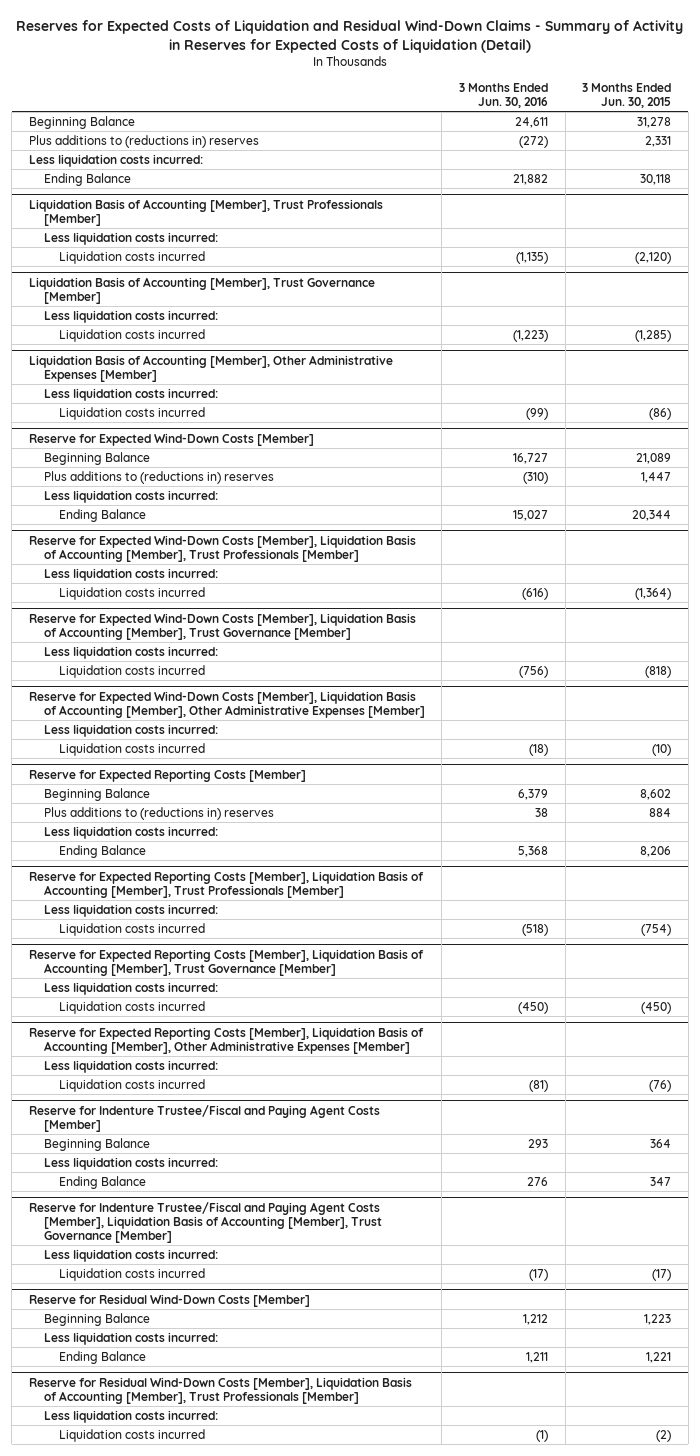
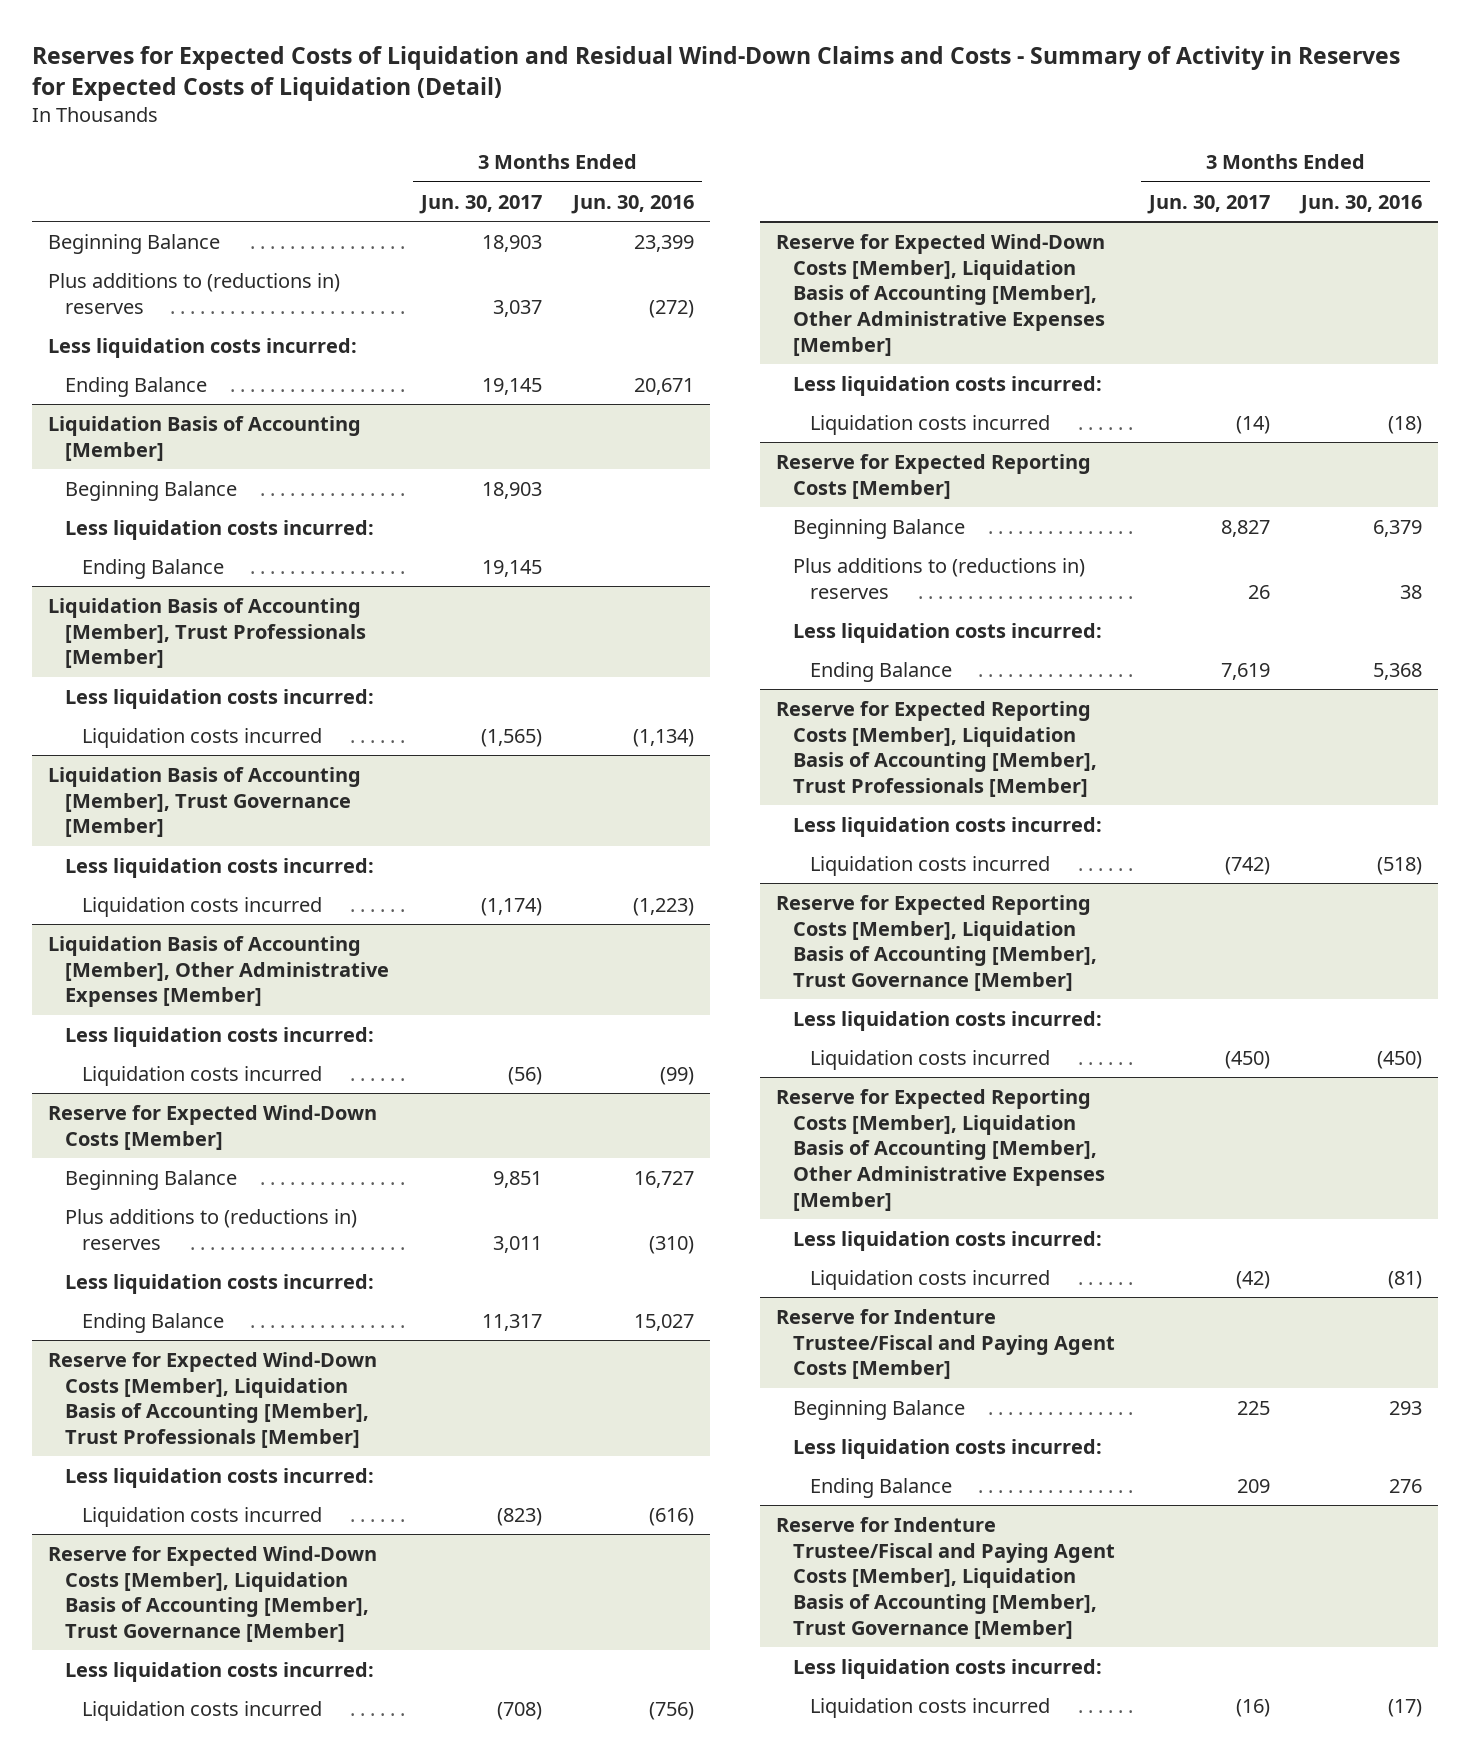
[16,19,684,53] Reserves for Expected Costs of Liquidation and Residual Wind-Down Claims - Summary of Activity in Reserves for Expected Costs of Liquidation (Detail) -> [32,45,1401,101] Reserves for Expected Costs of Liquidation and Residual Wind-Down Claims and Costs - Summary of Activity in Reserves for Expected Costs of Liquidation (Detail)
[582,82,672,108] 3 Months Ended Jun. 30, 2015 -> none
none -> [418,194,542,214] Jun. 30, 2017
[514,116,548,128] 24,611 -> [634,234,695,252] 23,399
[512,173,548,185] 21,882 -> [634,377,695,395] 20,671
none -> [48,415,362,461] Liquidation Basis of Accounting [Member]
none -> [65,480,238,501] Beginning Balance
none -> [65,519,375,540] Less liquidation costs incurred:
none -> [81,558,224,579] Ending Balance
[515,251,548,264] (1,135) -> [633,728,695,747] (1,134)
[29,1293,311,1307] Reserve for Residual Wind-Down Costs [Member] -> none
[43,1312,150,1326] Beginning Balance -> none
[43,1331,218,1345] Less liquidation costs incurred: -> none
[58,1350,146,1364] Ending Balance -> none
[29,1376,413,1404] Reserve for Residual Wind-Down Costs [Member], Liquidation Basis of Accounting [Member], Trust Professionals [Member] -> none
[43,1409,218,1423] Less liquidation costs incurred: -> none
[58,1428,205,1442] Liquidation costs incurred -> none

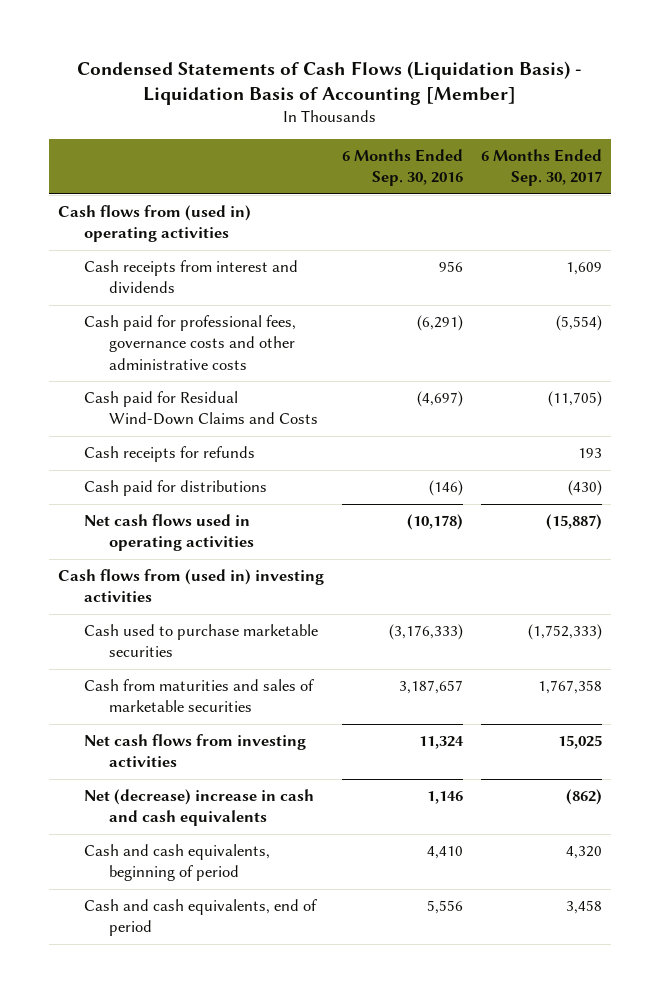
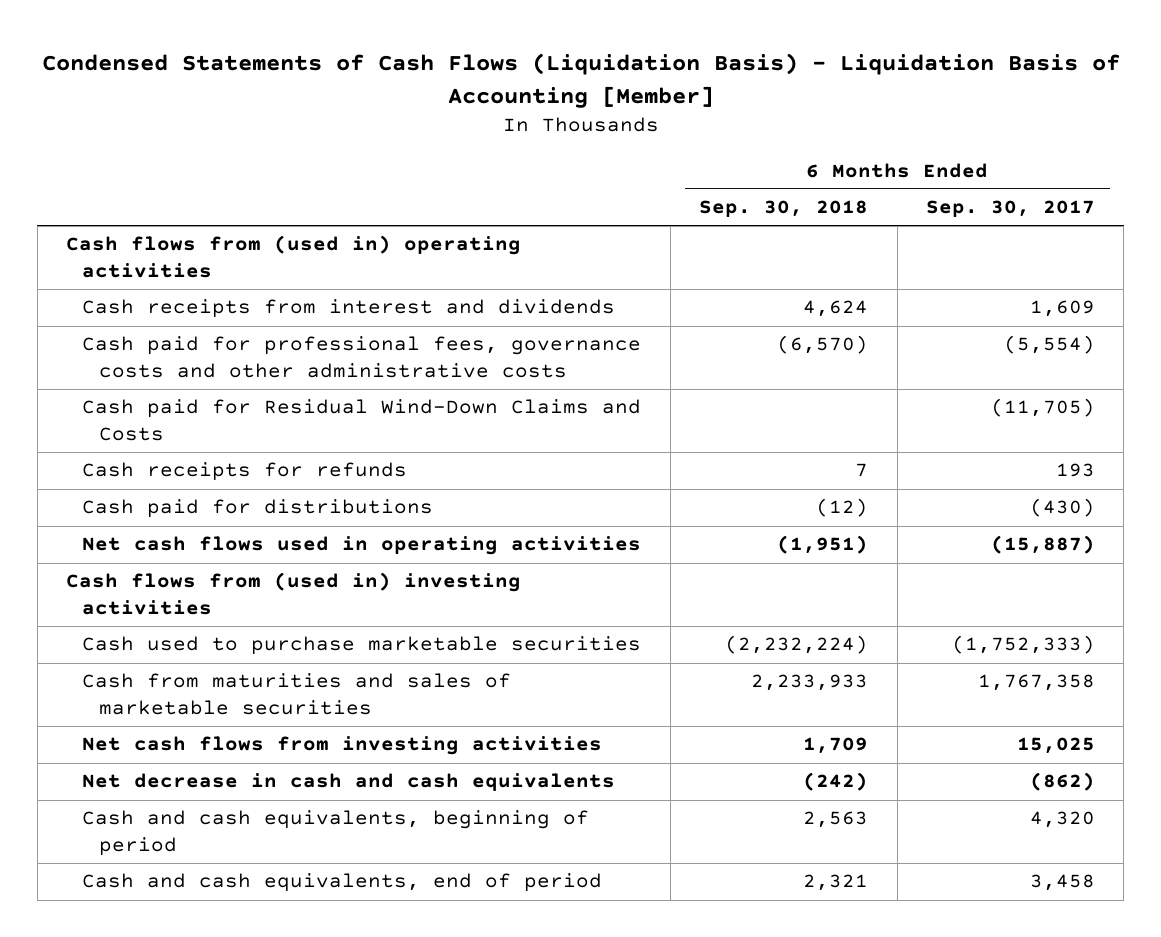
[342,148,464,187] 6 Months Ended Sep. 30, 2016 -> none
none -> [699,200,869,218] Sep. 30, 2018
[83,789,314,827] Net (decrease) increase in cash and cash equivalents -> [82,773,616,792] Net decrease in cash and cash equivalents

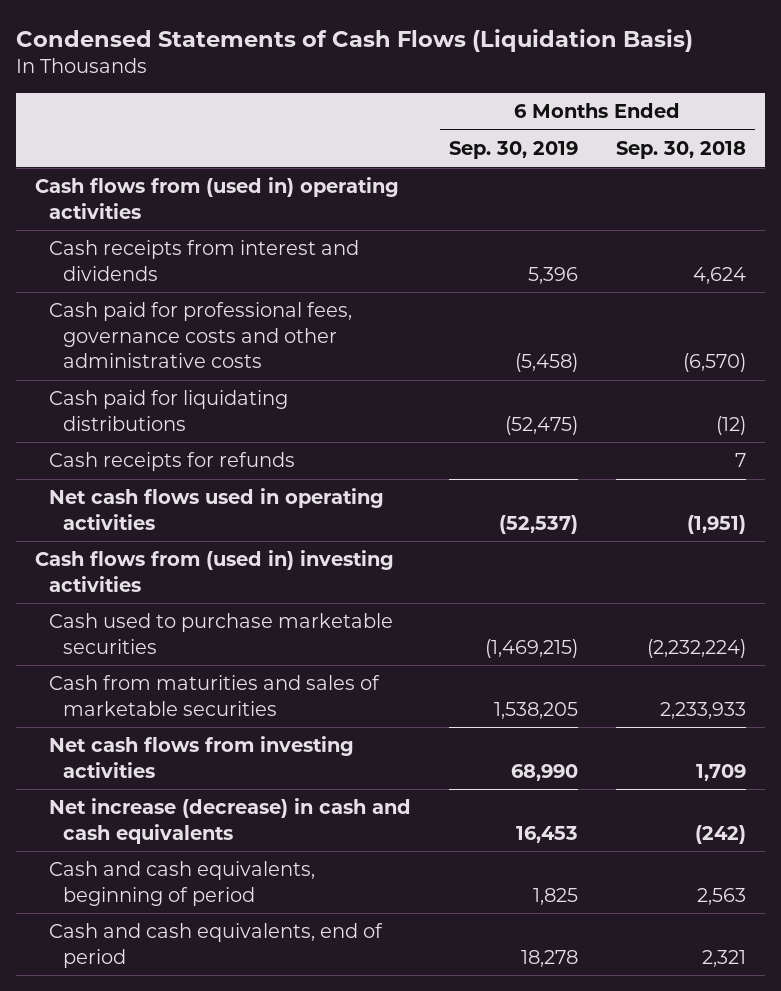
[41,53,1120,108] Condensed Statements of Cash Flows (Liquidation Basis) - Liquidation Basis of Accounting [Member] -> [15,28,693,52] Condensed Statements of Cash Flows (Liquidation Basis)
[926,200,1096,218] Sep. 30, 2017 -> none
none -> [449,141,579,160] Sep. 30, 2019
[82,399,642,442] Cash paid for Residual Wind-Down Claims and Costs -> none
none -> [49,390,289,431] Cash paid for liquidating distributions
[82,499,434,519] Cash paid for distributions -> none
[82,773,616,792] Net decrease in cash and cash equivalents -> [49,798,412,844] Net increase (decrease) in cash and cash equivalents

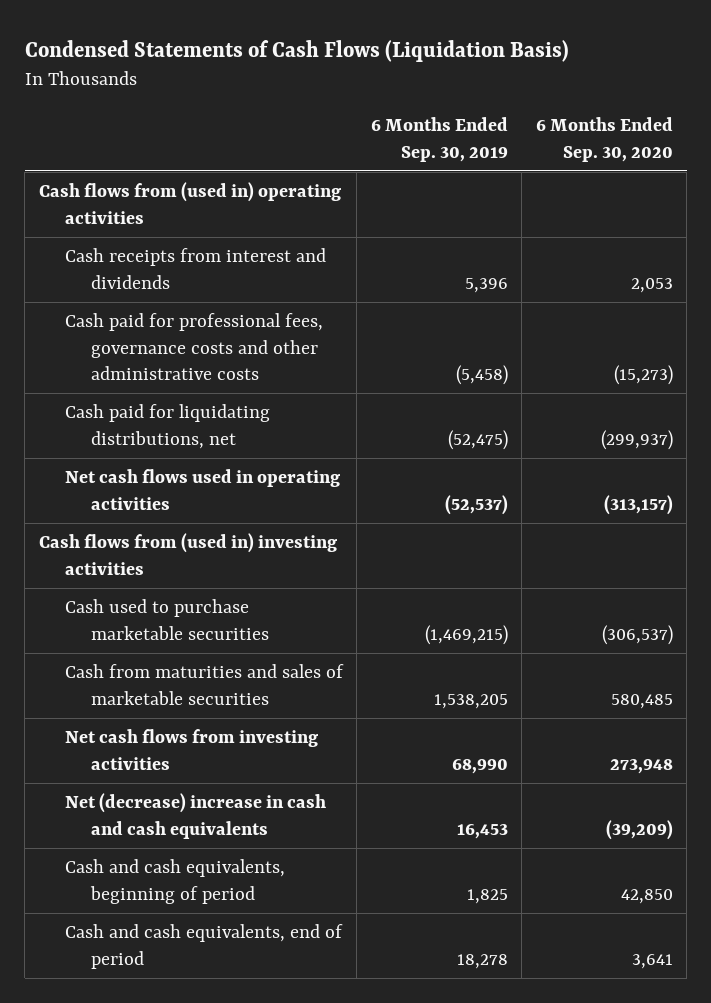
[615,141,746,160] Sep. 30, 2018 -> none
none -> [535,116,673,162] 6 Months Ended Sep. 30, 2020
[49,452,296,472] Cash receipts for refunds -> none
[49,390,289,431] Cash paid for liquidating distributions -> [64,404,270,449] Cash paid for liquidating distributions, net
[49,798,412,844] Net increase (decrease) in cash and cash equivalents -> [64,793,326,839] Net (decrease) increase in cash and cash equivalents

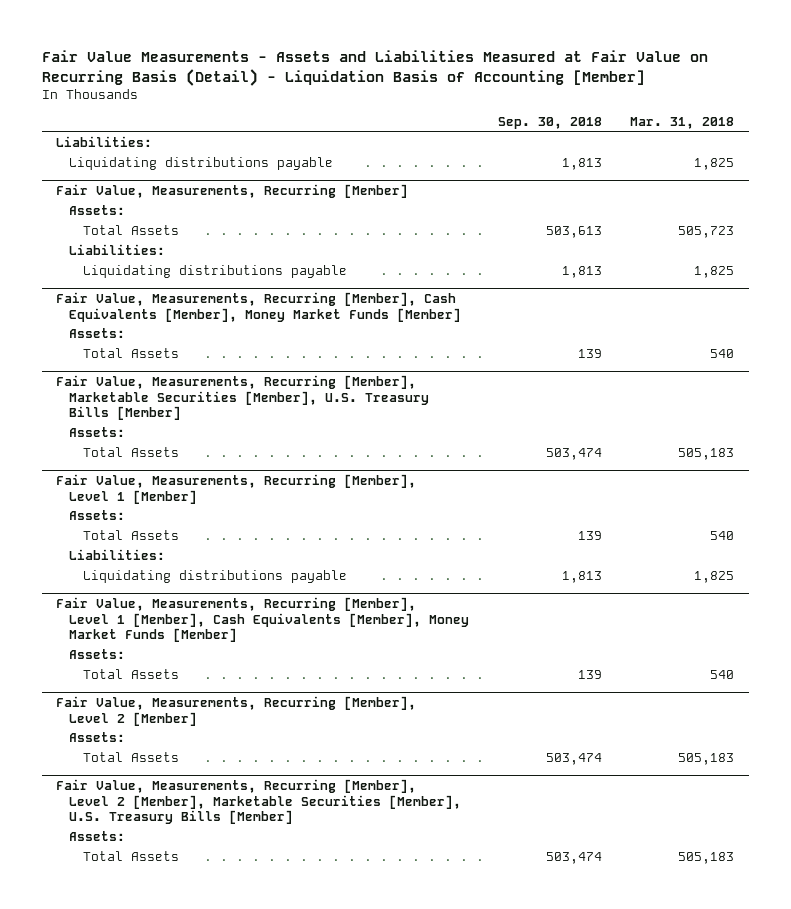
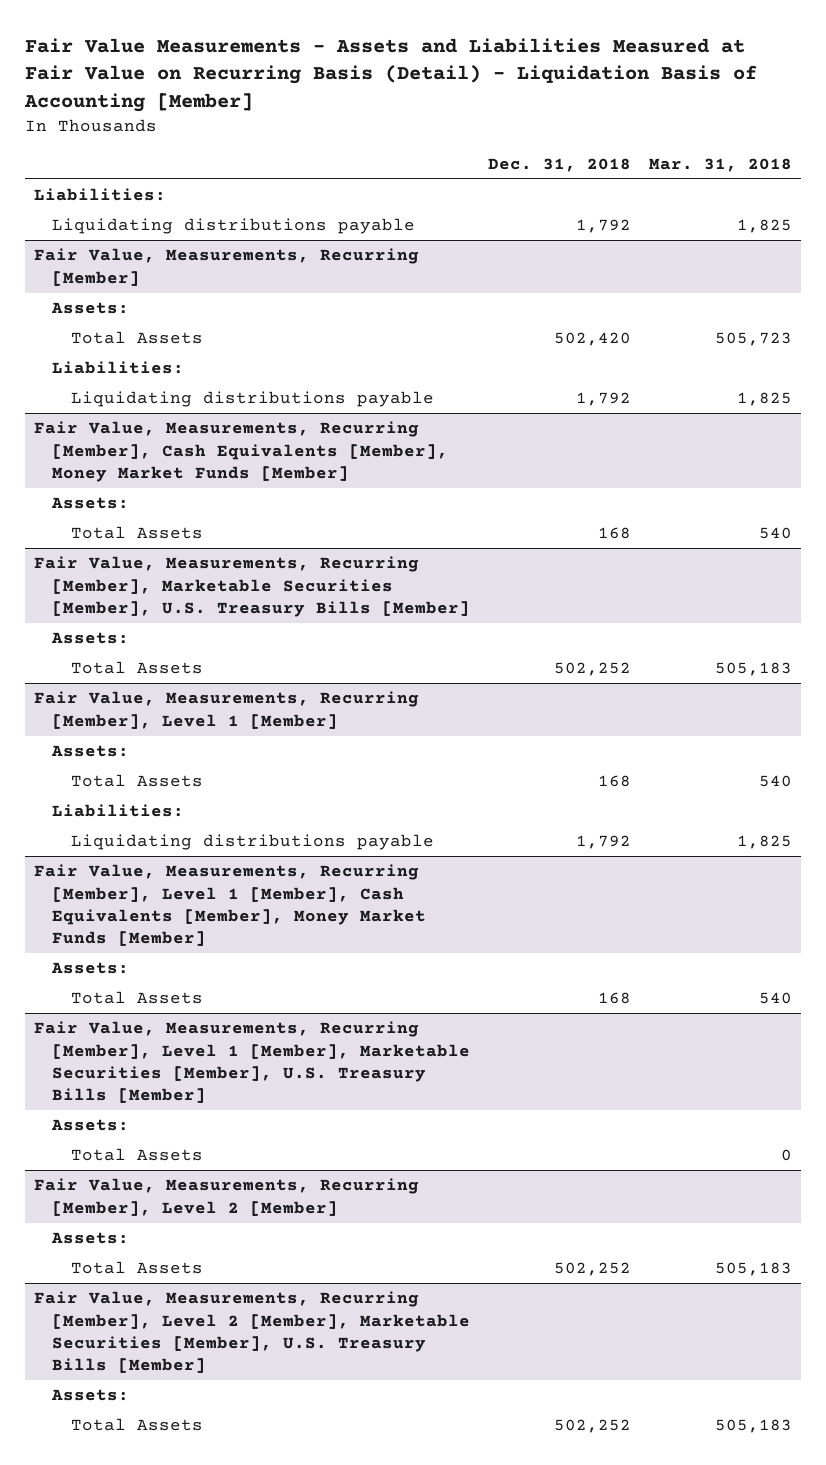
[497,117,602,130] Sep. 30, 2018 -> none
none -> [488,157,632,172] Dec. 31, 2018
none -> [33,1021,471,1104] Fair Value, Measurements, Recurring [Member], Level 1 [Member], Marketable Securities [Member], U.S. Treasury Bills [Member]
none -> [51,1119,130,1132] Assets:
none -> [71,1148,204,1162] Total Assets

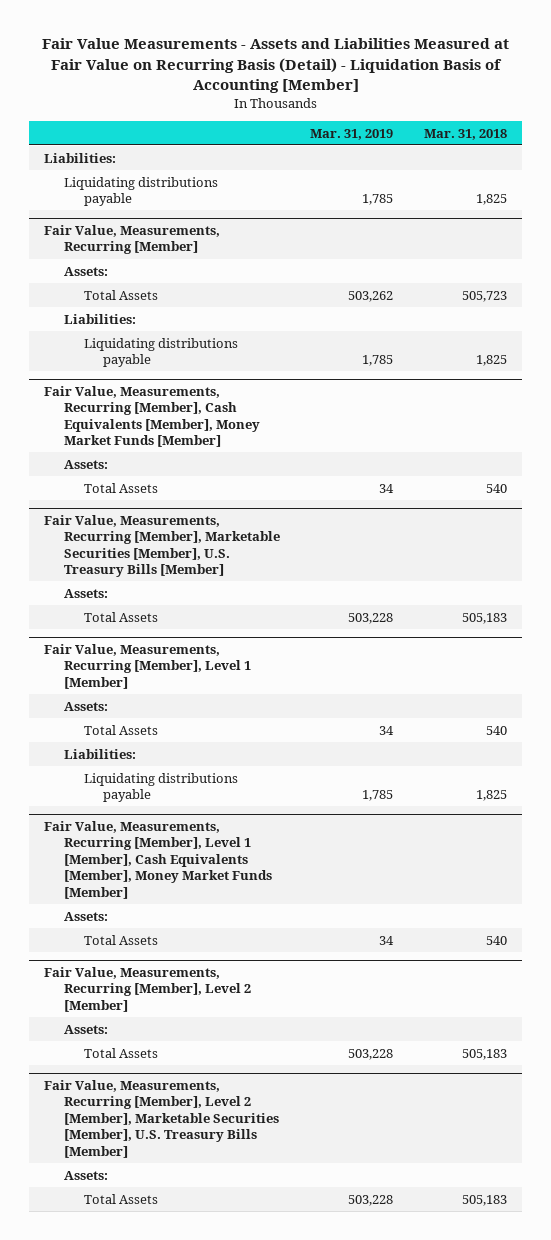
[488,157,632,172] Dec. 31, 2018 -> none
none -> [310,128,394,140] Mar. 31, 2019
[33,1021,471,1104] Fair Value, Measurements, Recurring [Member], Level 1 [Member], Marketable Securities [Member], U.S. Treasury Bills [Member] -> none
[51,1119,130,1132] Assets: -> none
[71,1148,204,1162] Total Assets -> none

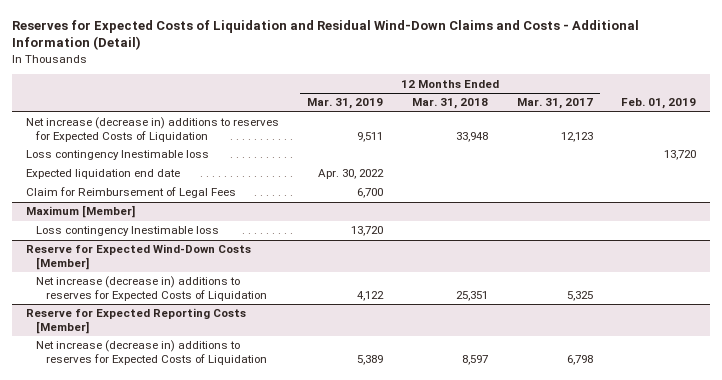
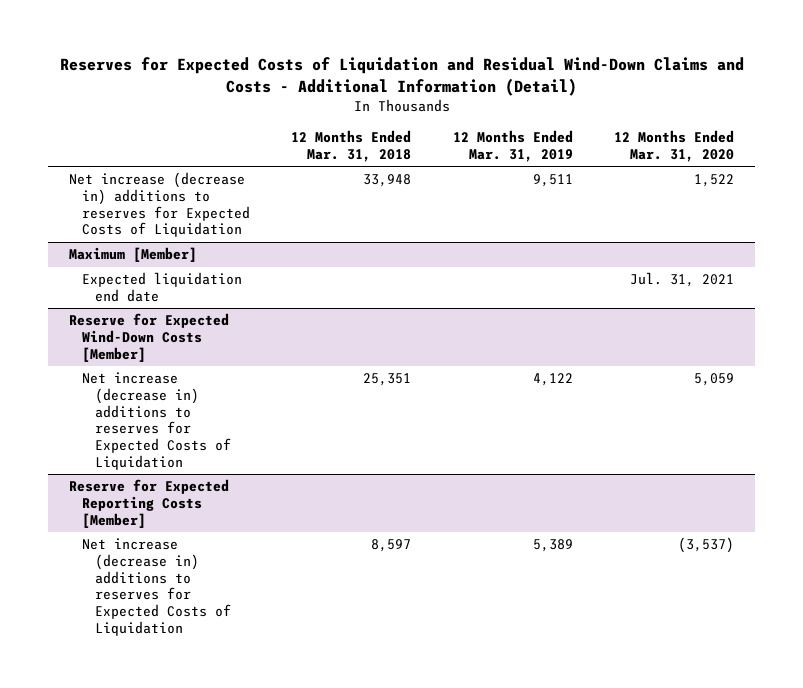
[516,98,593,110] Mar. 31, 2017 -> none
[621,98,697,110] Feb. 01, 2019 -> none
none -> [614,130,735,162] 12 Months Ended Mar. 31, 2020
[25,150,209,161] Loss contingency Inestimable loss -> none
[25,169,180,180] Expected liquidation end date -> none
[25,187,236,199] Claim for Reimbursement of Legal Fees -> none
[36,226,220,237] Loss contingency Inestimable loss -> none
none -> [82,272,243,302] Expected liquidation end date

